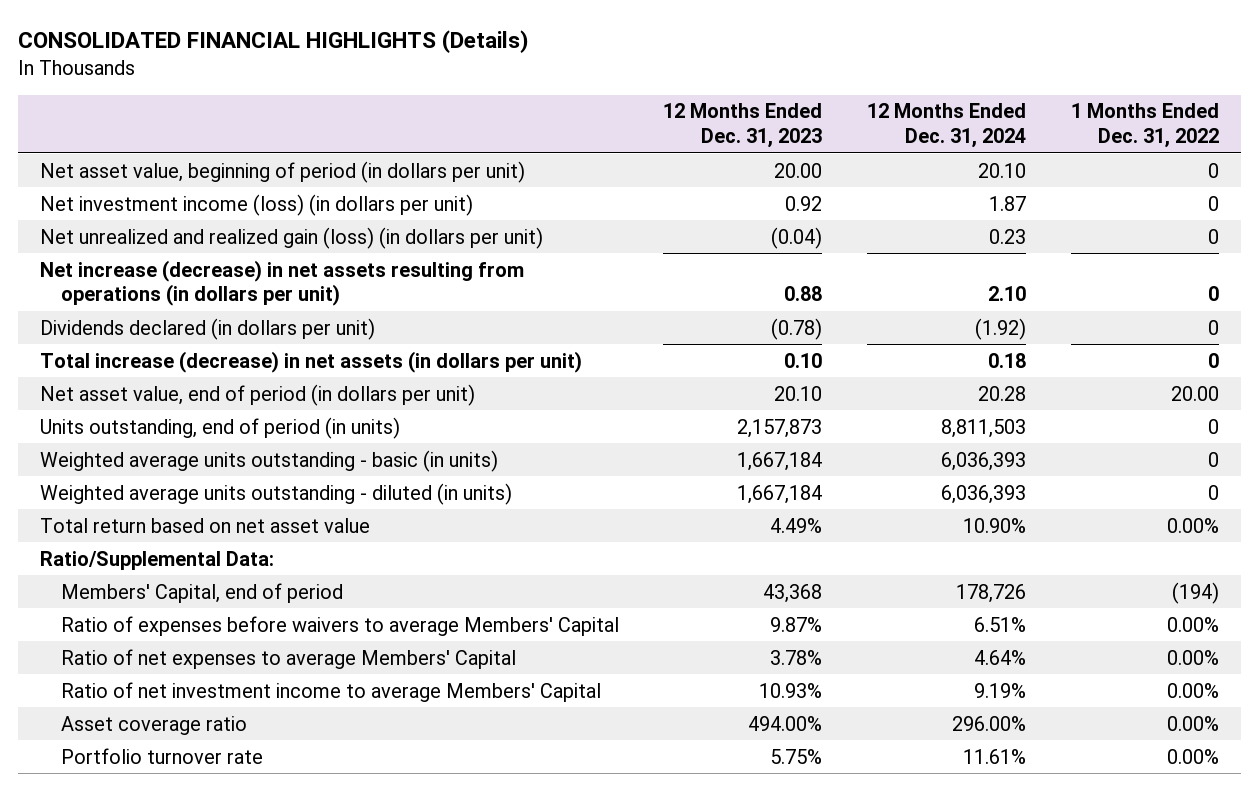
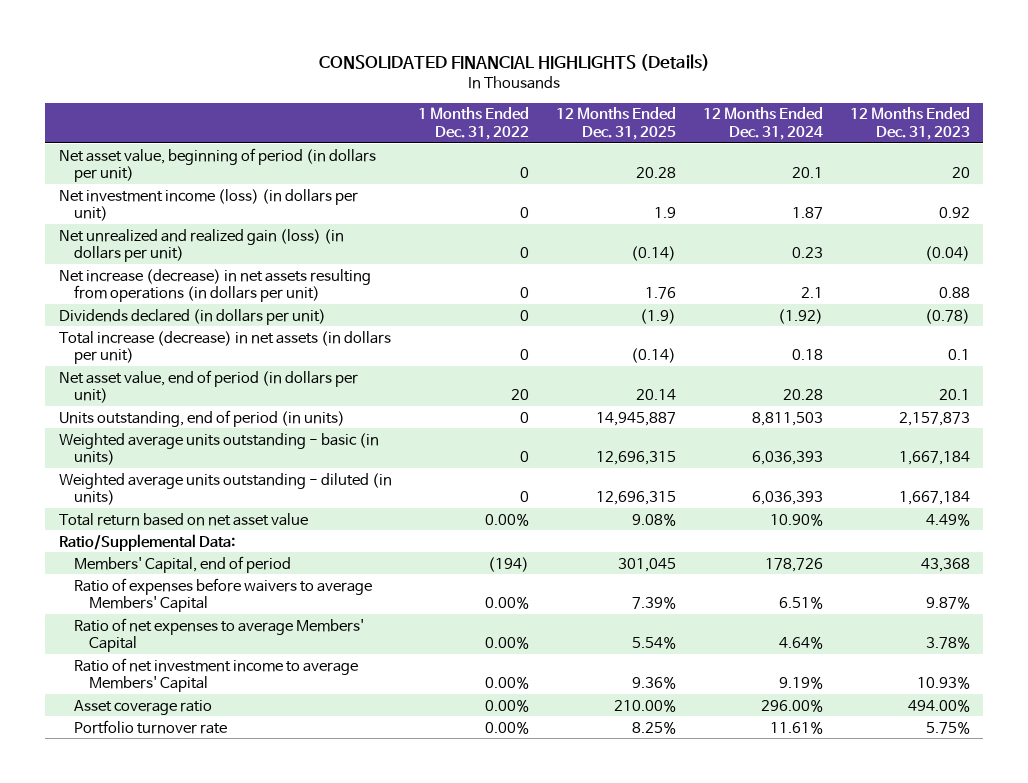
none -> [556,107,677,140] 12 Months Ended Dec. 31, 2025
[774,162,823,178] 20.00 -> [951,167,970,179] 20
[977,162,1026,178] 20.10 -> [791,167,823,179] 20.1
[987,286,1026,302] 2.10 -> [800,287,823,299] 2.1
[784,352,823,368] 0.10 -> [947,349,970,361] 0.1
[774,385,823,401] 20.10 -> [938,389,970,401] 20.1
[1170,385,1219,401] 20.00 -> [511,389,530,401] 20

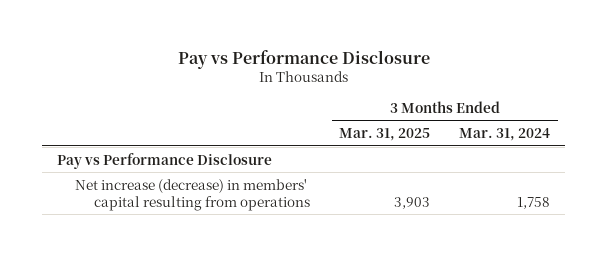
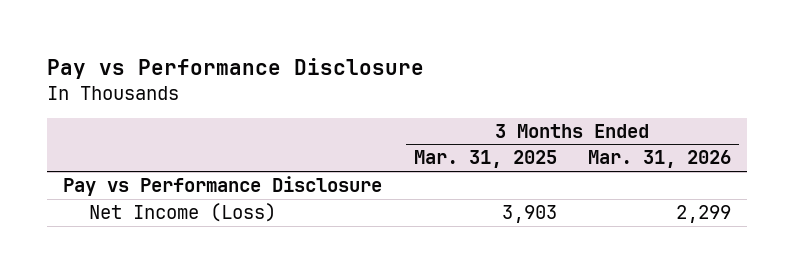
[459,128,551,142] Mar. 31, 2024 -> none
none -> [588,150,732,169] Mar. 31, 2026
[75,178,310,211] Net increase (decrease) in members' capital resulting from operations -> [89,202,277,222] Net Income (Loss)

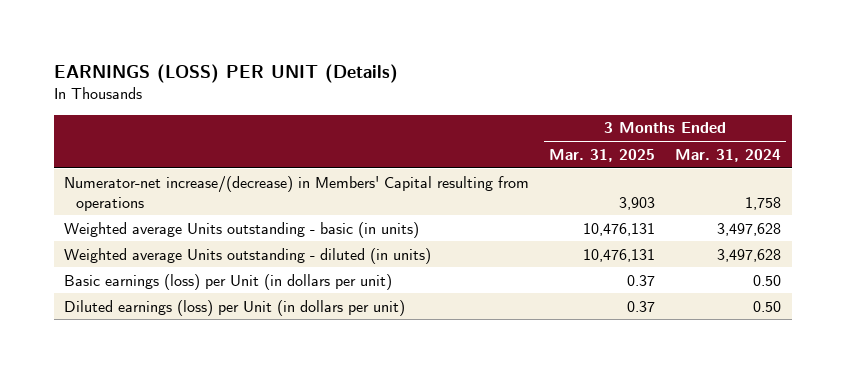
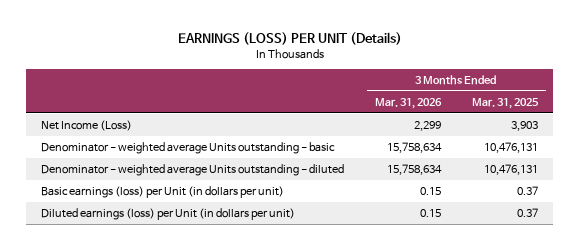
[675,148,782,162] Mar. 31, 2024 -> none
none -> [375,97,443,109] Mar. 31, 2026
[64,175,530,211] Numerator-net increase/(decrease) in Members' Capital resulting from operations -> [41,119,133,131] Net Income (Loss)
[64,221,420,238] Weighted average Units outstanding - basic (in units) -> [41,141,336,154] Denominator - weighted average Units outstanding - basic
[64,247,432,264] Weighted average Units outstanding - diluted (in units) -> [41,163,345,176] Denominator - weighted average Units outstanding - diluted

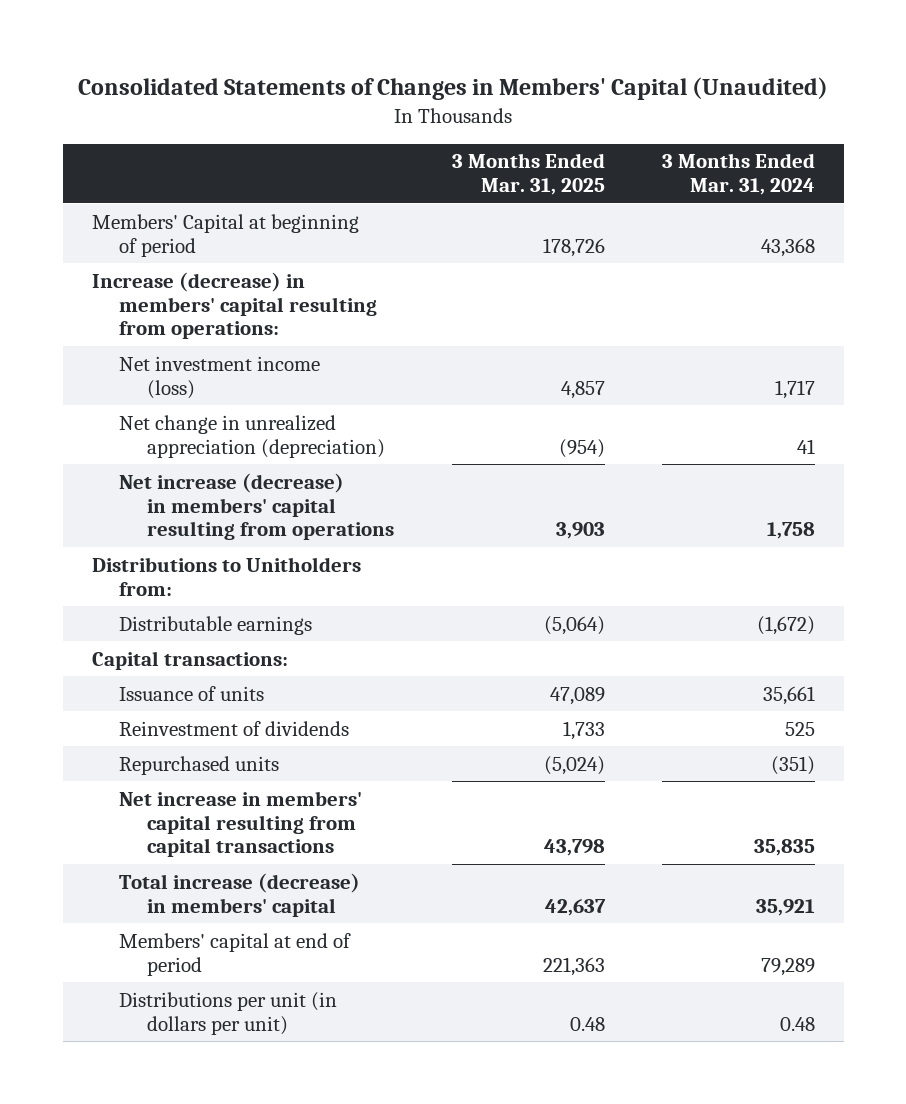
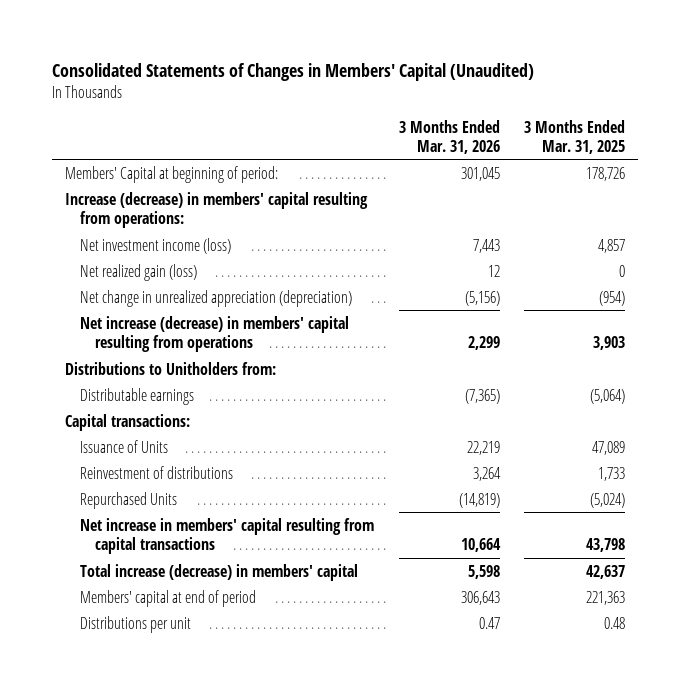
[661,153,815,196] 3 Months Ended Mar. 31, 2024 -> none
none -> [398,119,500,154] 3 Months Ended Mar. 31, 2026
[91,213,359,257] Members' Capital at beginning of period -> [64,165,278,183] Members' Capital at beginning of period:
none -> [79,263,197,281] Net realized gain (loss)
[119,685,265,701] Issuance of units -> [79,439,168,453] Issuance of Units
[119,720,350,736] Reinvestment of dividends -> [79,465,233,479] Reinvestment of distributions
[119,755,280,775] Repurchased units -> [79,491,177,509] Repurchased Units
[119,991,338,1035] Distributions per unit (in dollars per unit) -> [79,615,191,633] Distributions per unit

